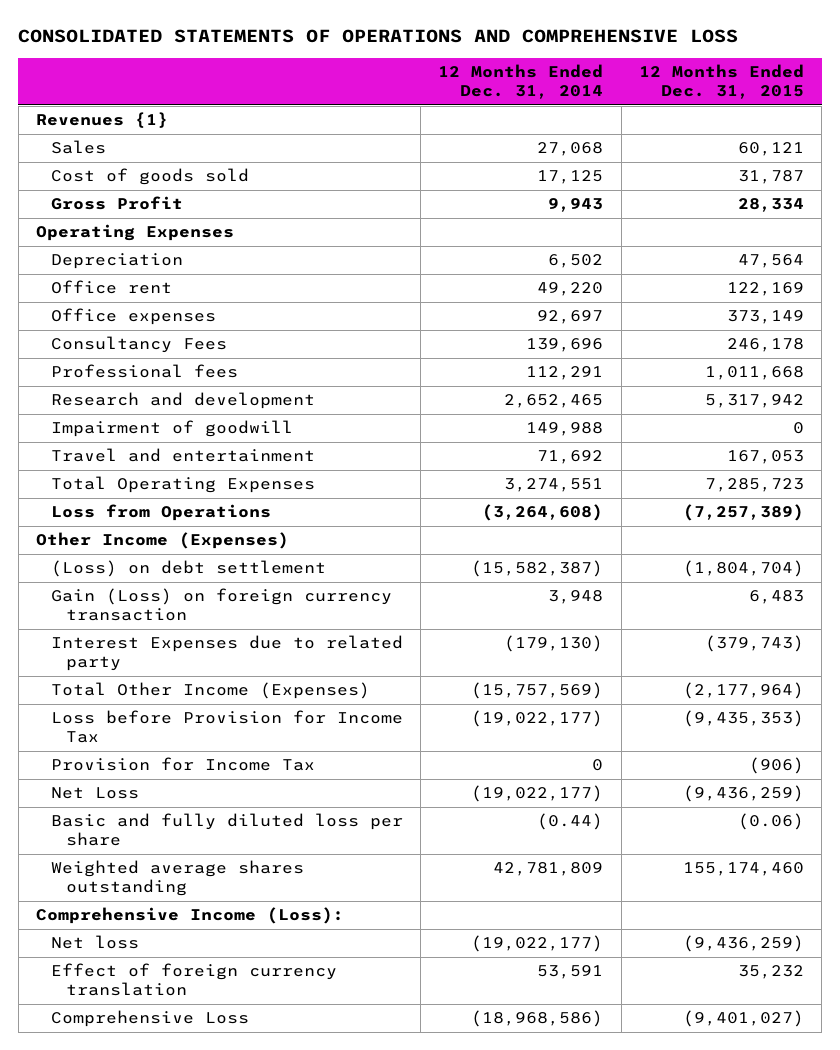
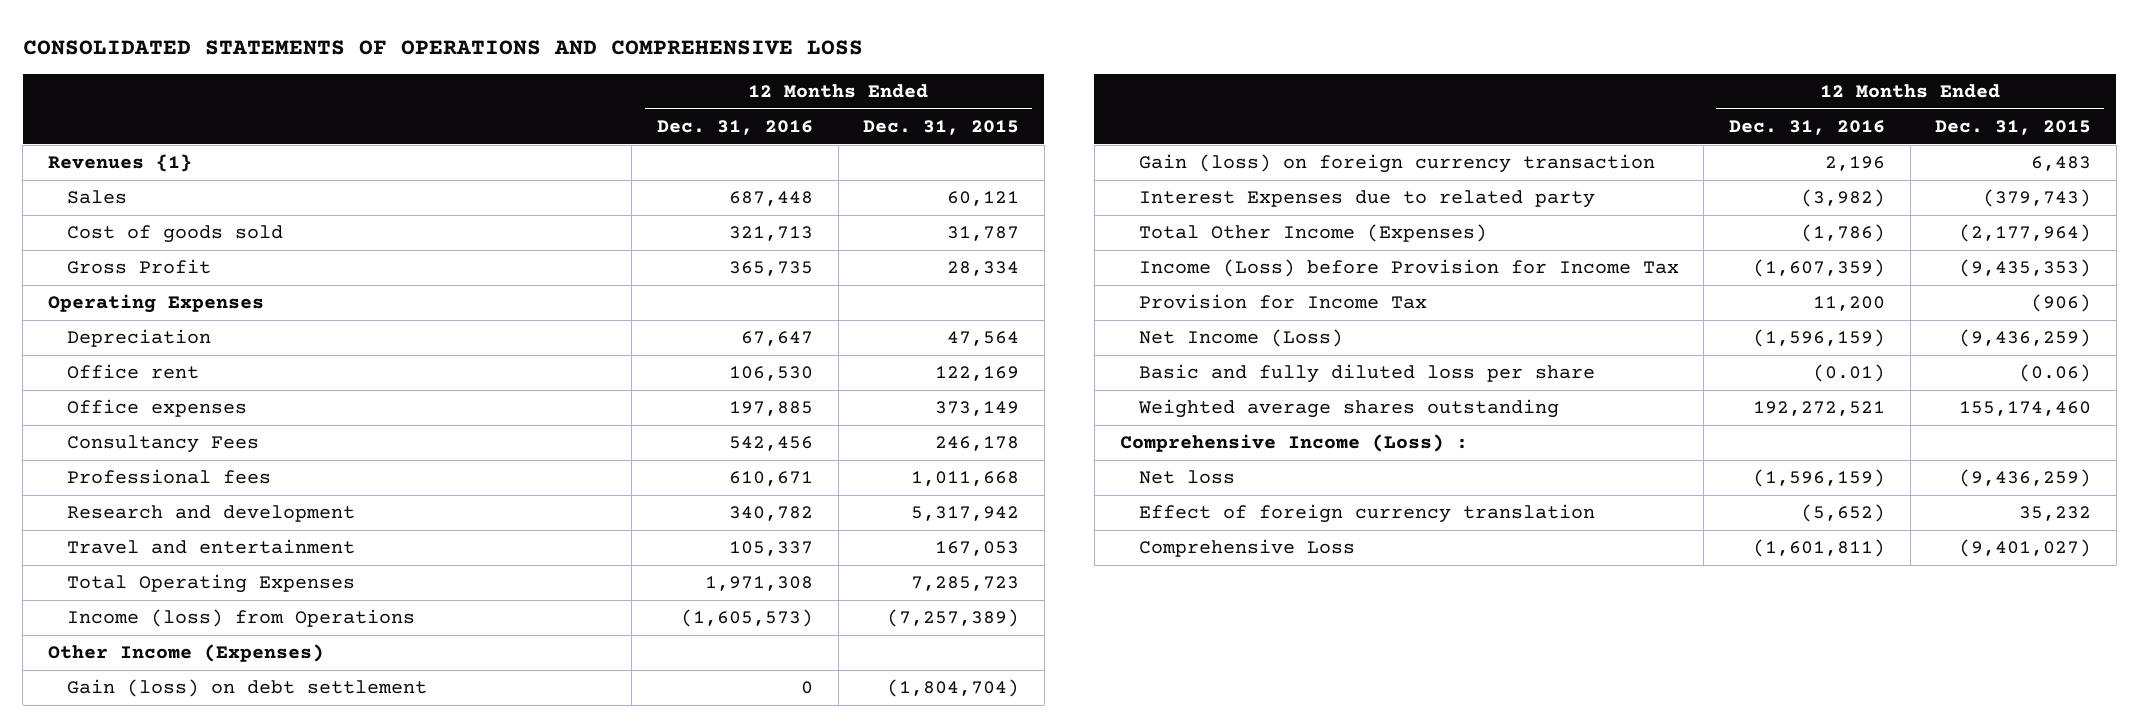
[438,64,604,100] 12 Months Ended Dec. 31, 2014 -> none
none -> [657,120,814,136] Dec. 31, 2016
[51,420,294,438] Impairment of goodwill -> none
[51,504,272,522] Loss from Operations -> [66,609,415,628] Income (loss) from Operations
[51,560,327,578] (Loss) on debt settlement -> [66,679,427,698] Gain (loss) on debt settlement
[51,588,393,622] Gain (Loss) on foreign currency transaction -> [1138,154,1655,174] Gain (loss) on foreign currency transaction
[51,710,404,744] Loss before Provision for Income Tax -> [1138,259,1679,278] Income (Loss) before Provision for Income Tax
[51,787,140,800] Net Loss -> [1138,329,1343,348] Net Income (Loss)
[36,907,345,925] Comprehensive Income (Loss): -> [1119,434,1468,453] Comprehensive Income (Loss) :

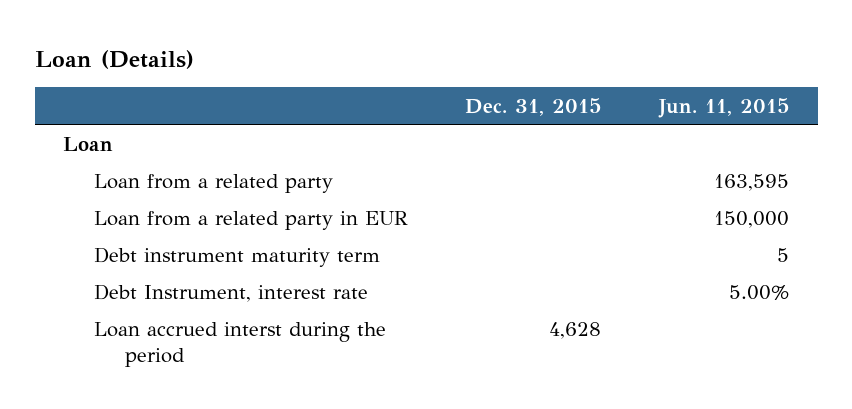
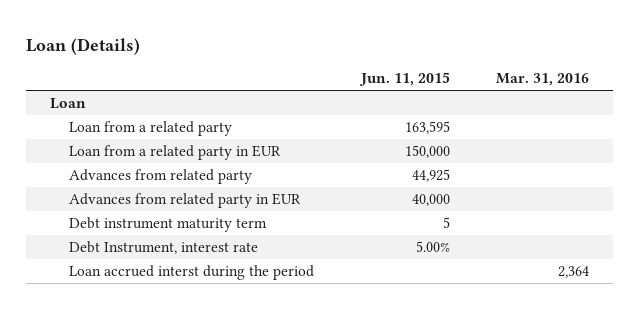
[464,97,601,116] Dec. 31, 2015 -> none
none -> [496,73,590,87] Mar. 31, 2016
none -> [68,168,252,184] Advances from related party
none -> [68,192,301,208] Advances from related party in EUR

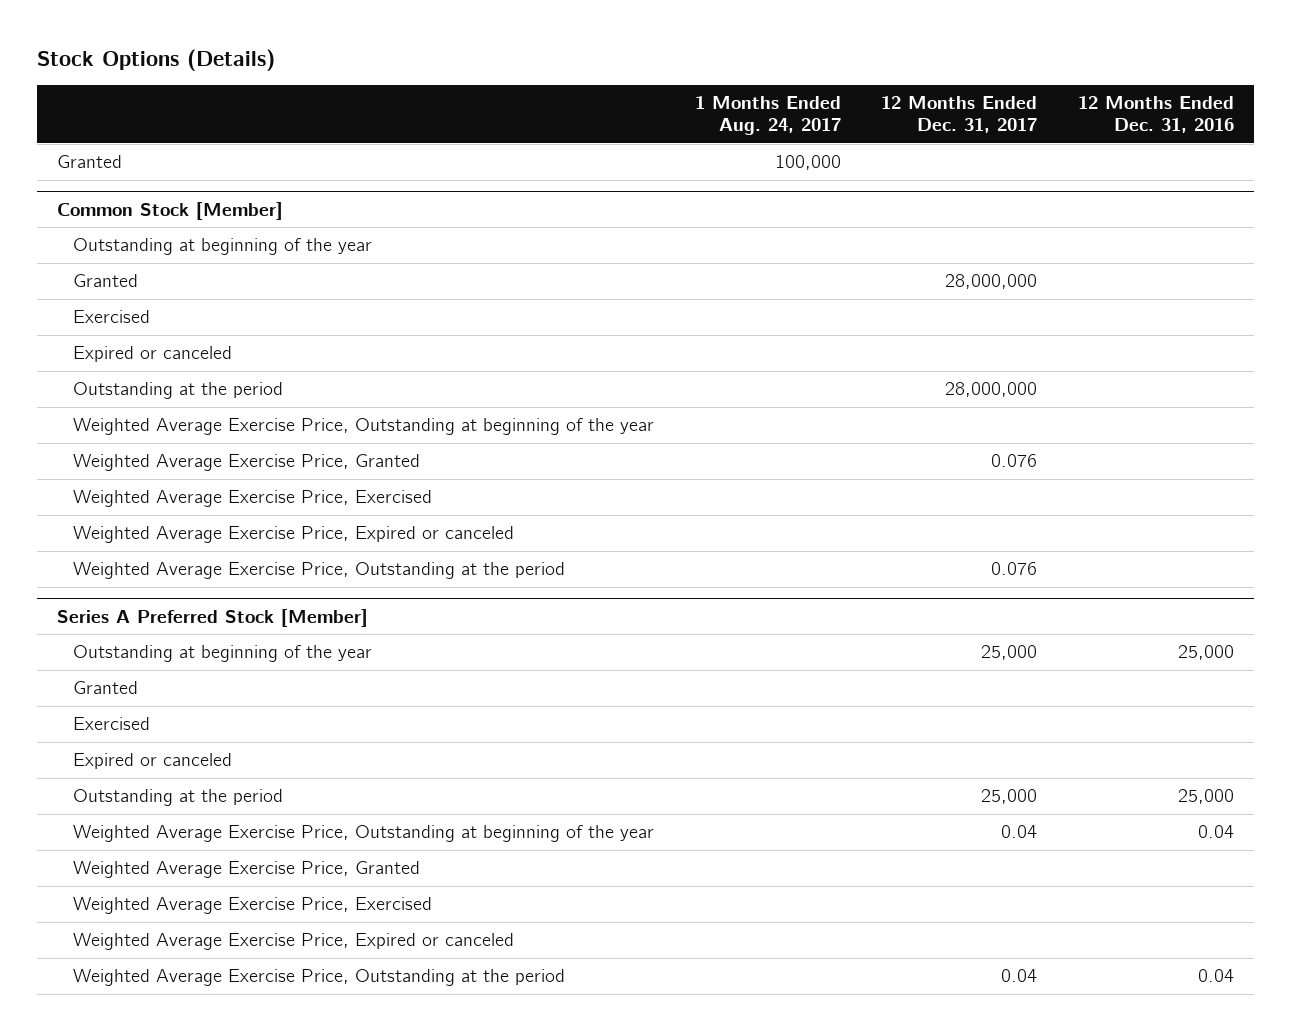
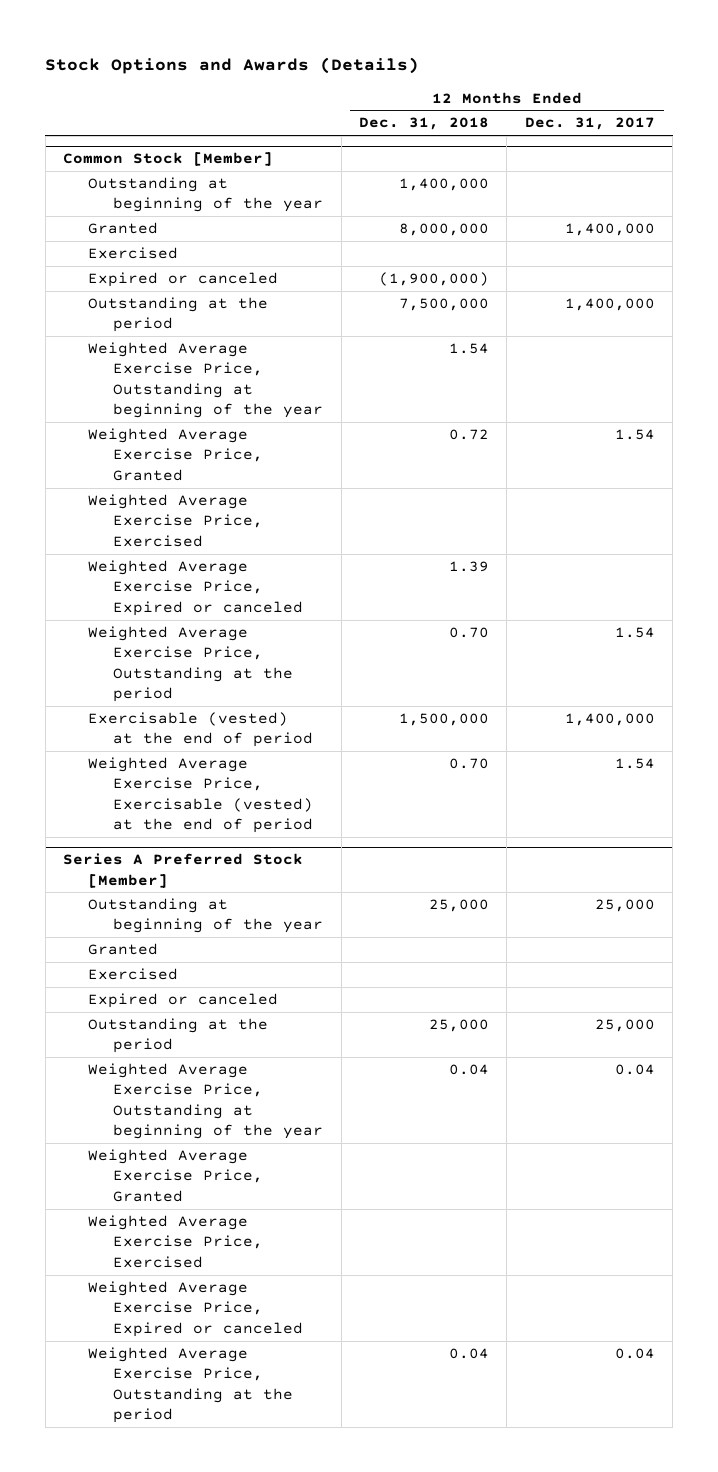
[36,48,275,71] Stock Options (Details) -> [45,56,420,74] Stock Options and Awards (Details)
[694,95,841,136] 1 Months Ended Aug. 24, 2017 -> none
[1077,95,1234,134] 12 Months Ended Dec. 31, 2016 -> none
none -> [358,117,489,131] Dec. 31, 2018
[56,155,122,169] Granted -> none
[945,274,1038,290] 28,000,000 -> [564,223,655,237] 1,400,000
[945,382,1038,398] 28,000,000 -> [564,298,655,312] 1,400,000
[991,454,1038,468] 0.076 -> [614,429,655,441] 1.54
[991,562,1038,576] 0.076 -> [614,627,655,639] 1.54
none -> [88,712,314,748] Exercisable (vested) at the end of period
none -> [88,757,314,834] Weighted Average Exercise Price, Exercisable (vested) at the end of period

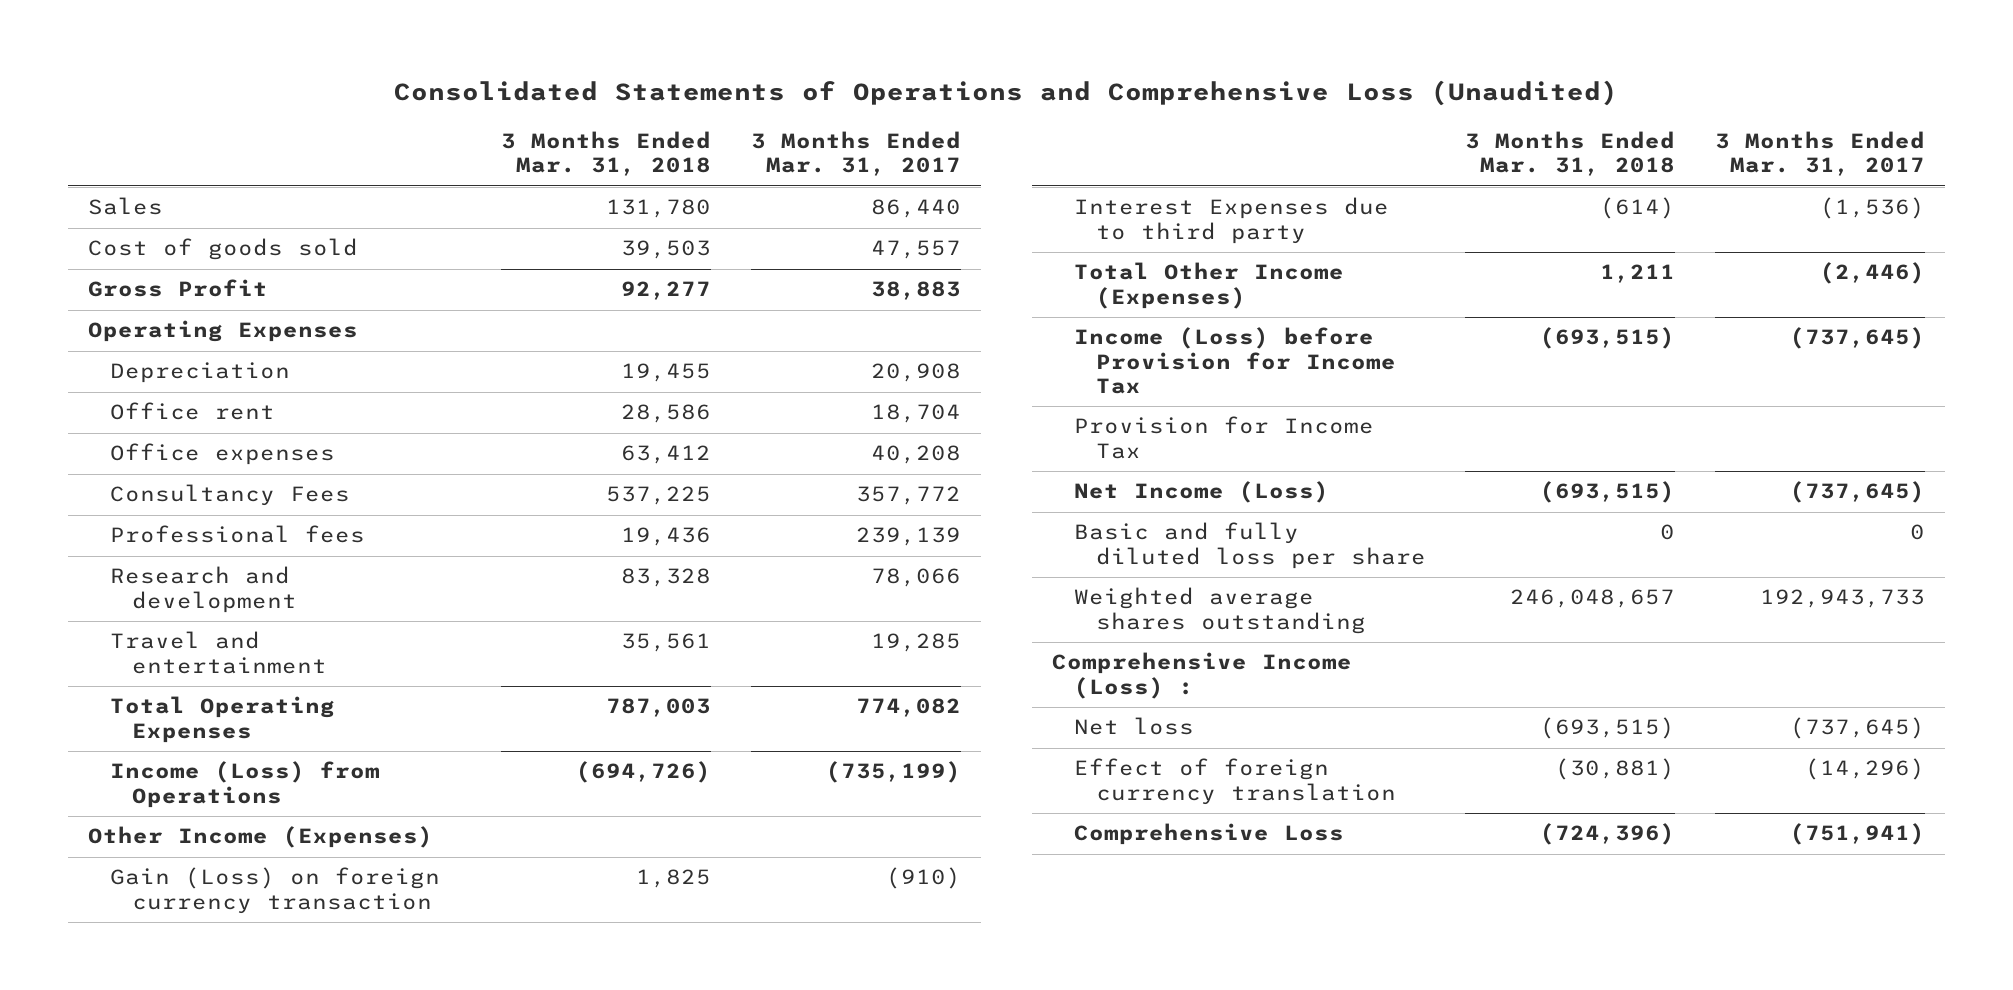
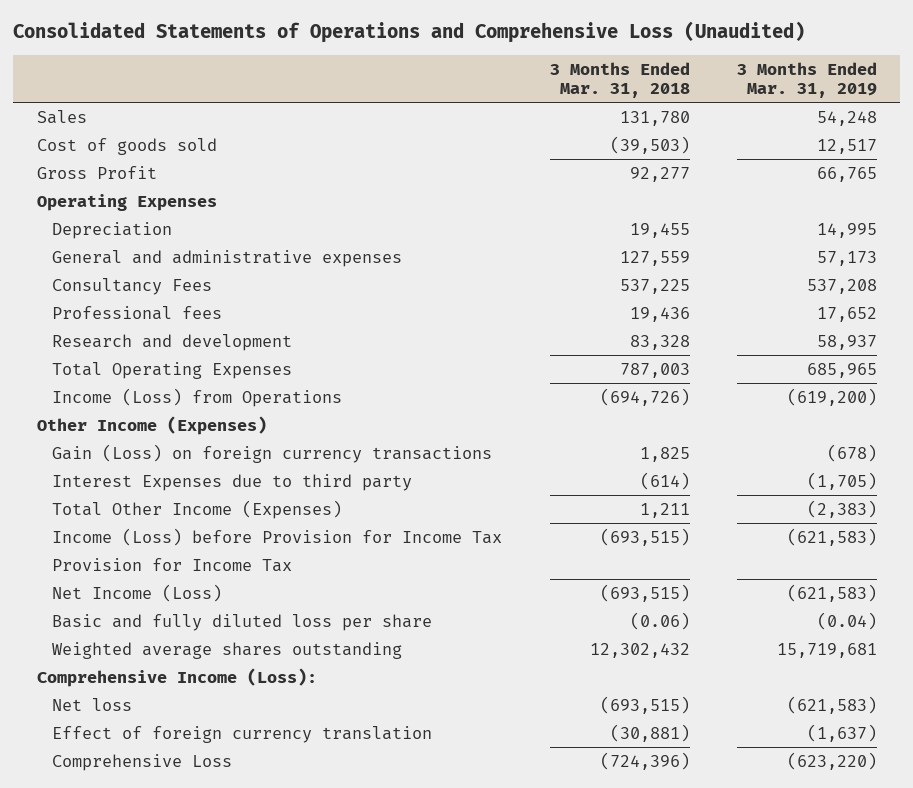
[751,131,962,177] 3 Months Ended Mar. 31, 2017 -> none
none -> [736,61,877,98] 3 Months Ended Mar. 31, 2019
[621,240,712,260] 39,503 -> [609,135,690,154] (39,503)
[109,402,275,421] Office rent -> none
[109,443,335,466] Office expenses -> [52,249,403,267] General and administrative expenses
[621,445,712,465] 63,412 -> [619,250,690,266] 127,559
[109,631,327,674] Travel and entertainment -> none
[109,867,440,914] Gain (Loss) on foreign currency transaction -> [52,443,493,463] Gain (Loss) on foreign currency transactions
[1660,524,1676,541] 0 -> [629,611,690,630] (0.06)
[1510,589,1676,609] 246,048,657 -> [589,642,690,658] 12,302,432
[1051,652,1352,699] Comprehensive Income (Loss) : -> [36,667,317,687] Comprehensive Income (Loss):

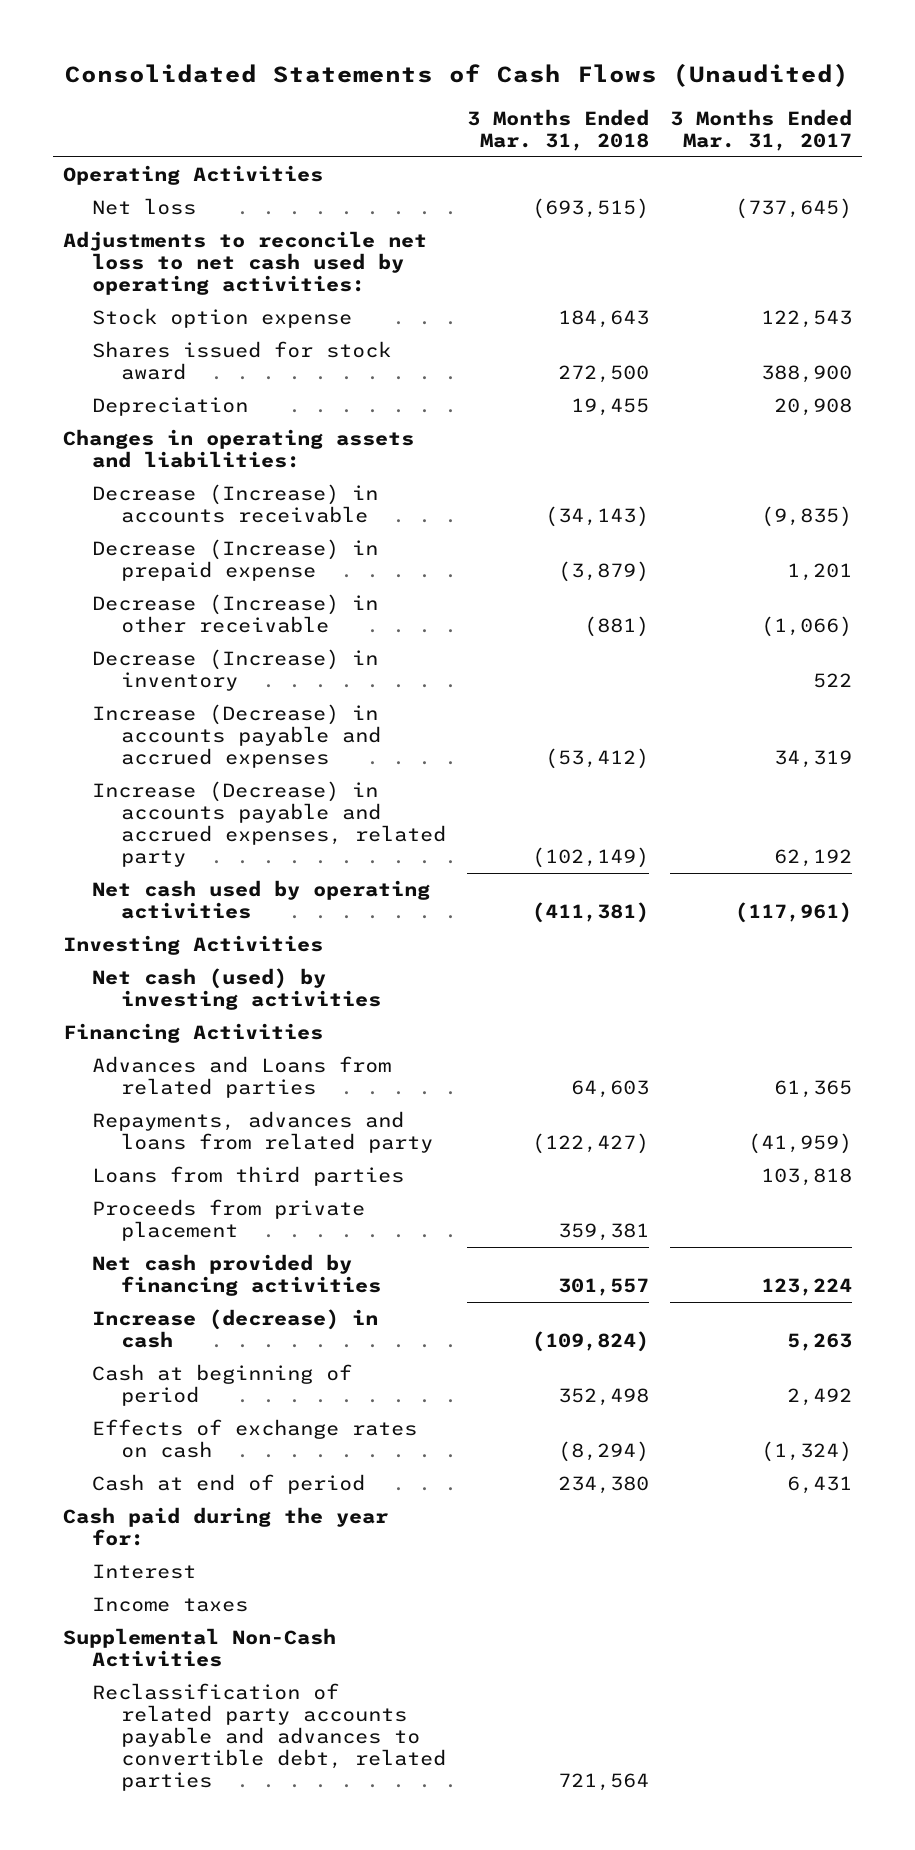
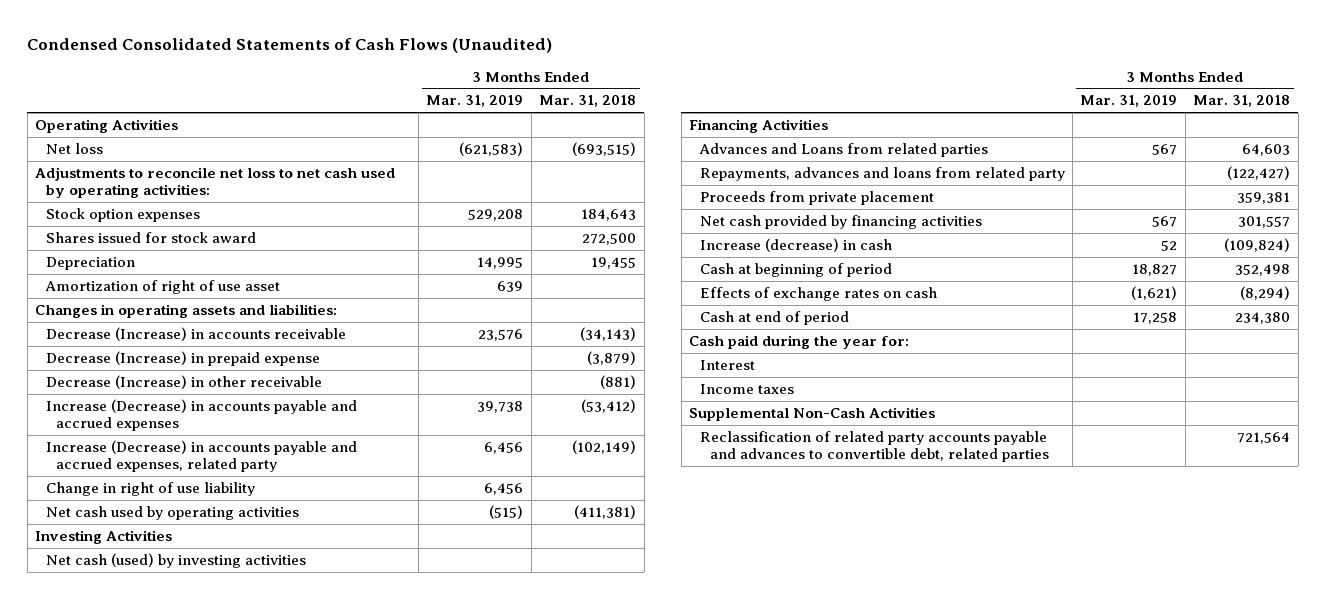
[65,63,850,88] Consolidated Statements of Cash Flows (Unaudited) -> [27,37,553,53] Condensed Consolidated Statements of Cash Flows (Unaudited)
[669,108,852,151] 3 Months Ended Mar. 31, 2017 -> none
none -> [426,95,524,108] Mar. 31, 2019
[92,308,353,329] Stock option expense -> [45,207,200,222] Stock option expenses
none -> [44,279,280,294] Amortization of right of use asset
[92,649,379,692] Decrease (Increase) in inventory -> none
none -> [45,481,255,496] Change in right of use liability
[92,1166,405,1187] Loans from third parties -> none

